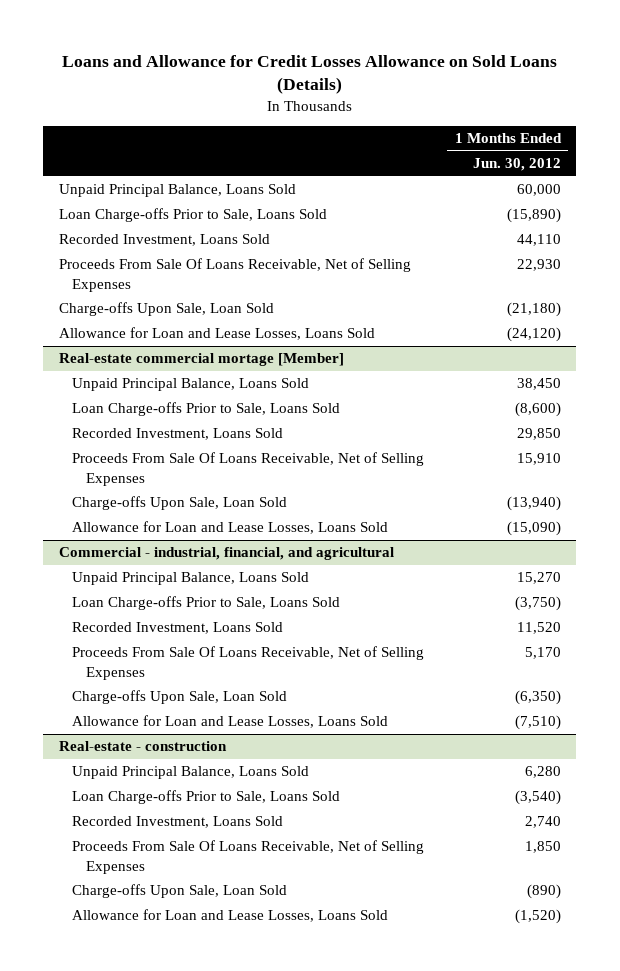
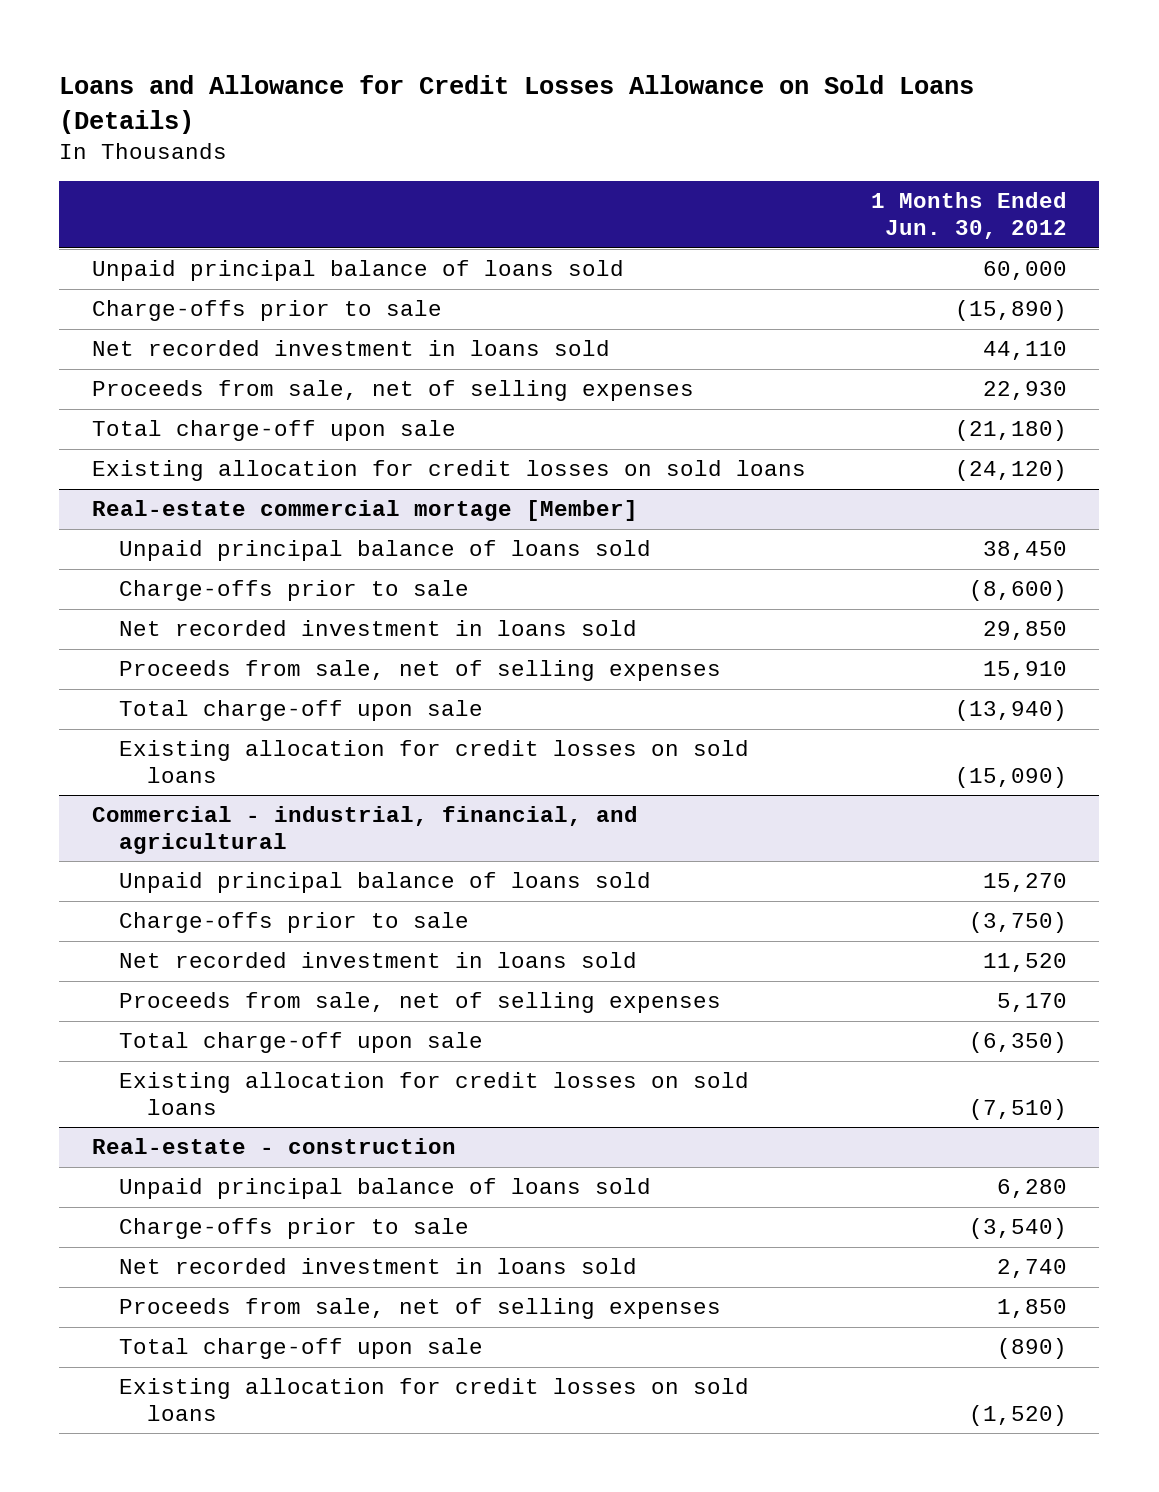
[58,184,296,198] Unpaid Principal Balance, Loans Sold -> [91,260,624,282] Unpaid principal balance of loans sold
[58,208,327,223] Loan Charge-offs Prior to Sale, Loans Sold -> [91,300,442,322] Charge-offs prior to sale
[58,234,270,247] Recorded Investment, Loans Sold -> [91,340,610,357] Net recorded investment in loans sold
[58,258,411,292] Proceeds From Sale Of Loans Receivable, Net of Selling Expenses -> [91,380,694,402] Proceeds from sale, net of selling expenses
[58,302,274,317] Charge-offs Upon Sale, Loan Sold -> [91,420,456,442] Total charge-off upon sale
[58,327,375,341] Allowance for Loan and Lease Losses, Loans Sold -> [91,460,806,482] Existing allocation for credit losses on sold loans
[72,378,310,392] Unpaid Principal Balance, Loans Sold -> [119,540,652,562] Unpaid principal balance of loans sold
[72,402,341,417] Loan Charge-offs Prior to Sale, Loans Sold -> [119,580,470,602] Charge-offs prior to sale
[72,428,284,441] Recorded Investment, Loans Sold -> [119,620,638,637] Net recorded investment in loans sold
[72,452,425,486] Proceeds From Sale Of Loans Receivable, Net of Selling Expenses -> [119,660,722,682] Proceeds from sale, net of selling expenses
[72,496,288,511] Charge-offs Upon Sale, Loan Sold -> [119,700,484,722] Total charge-off upon sale
[72,521,389,535] Allowance for Loan and Lease Losses, Loans Sold -> [119,740,750,784] Existing allocation for credit losses on sold loans
[72,572,310,586] Unpaid Principal Balance, Loans Sold -> [119,872,652,894] Unpaid principal balance of loans sold
[72,596,341,611] Loan Charge-offs Prior to Sale, Loans Sold -> [119,912,470,934] Charge-offs prior to sale
[72,622,284,635] Recorded Investment, Loans Sold -> [119,952,638,969] Net recorded investment in loans sold
[72,646,425,680] Proceeds From Sale Of Loans Receivable, Net of Selling Expenses -> [119,992,722,1014] Proceeds from sale, net of selling expenses
[72,690,288,705] Charge-offs Upon Sale, Loan Sold -> [119,1032,484,1054] Total charge-off upon sale
[72,715,389,729] Allowance for Loan and Lease Losses, Loans Sold -> [119,1072,750,1116] Existing allocation for credit losses on sold loans
[72,766,310,780] Unpaid Principal Balance, Loans Sold -> [119,1178,652,1200] Unpaid principal balance of loans sold
[72,790,341,805] Loan Charge-offs Prior to Sale, Loans Sold -> [119,1218,470,1240] Charge-offs prior to sale
[72,816,284,829] Recorded Investment, Loans Sold -> [119,1258,638,1275] Net recorded investment in loans sold
[72,840,425,874] Proceeds From Sale Of Loans Receivable, Net of Selling Expenses -> [119,1298,722,1320] Proceeds from sale, net of selling expenses
[72,884,288,899] Charge-offs Upon Sale, Loan Sold -> [119,1338,484,1360] Total charge-off upon sale
[72,909,389,923] Allowance for Loan and Lease Losses, Loans Sold -> [119,1378,750,1422] Existing allocation for credit losses on sold loans

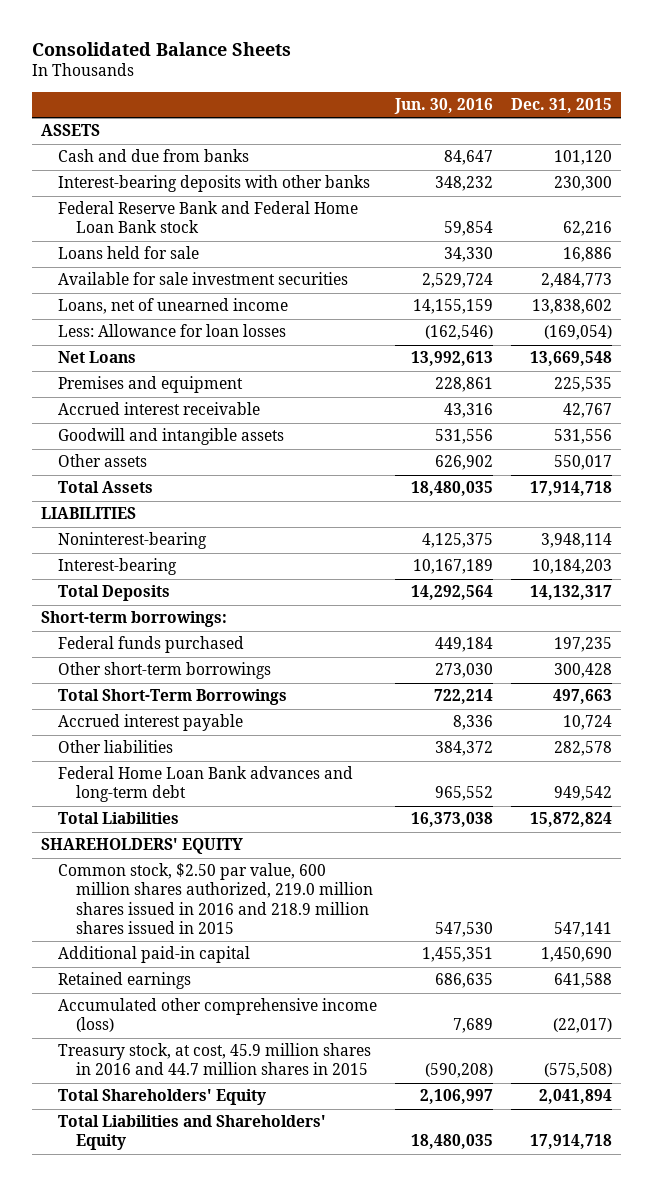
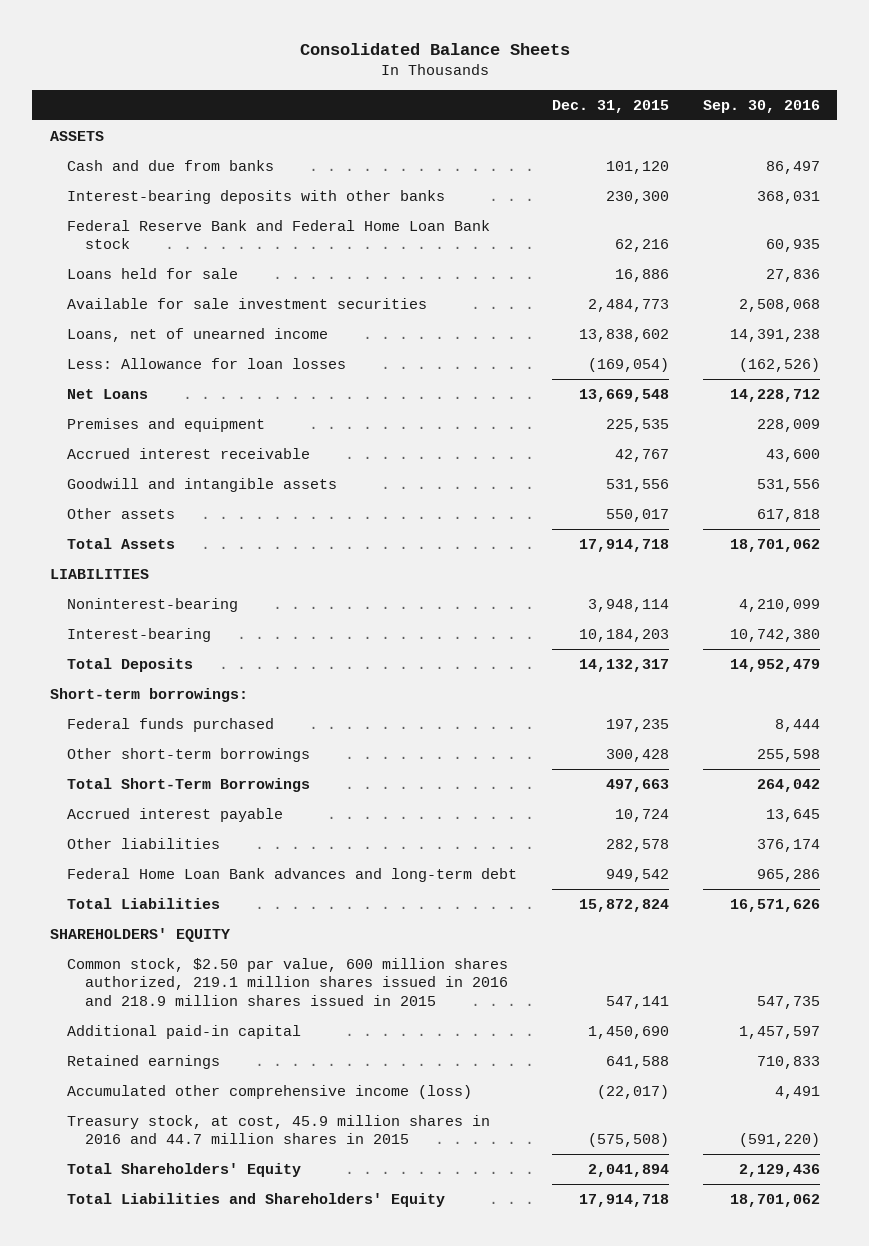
[394,98,494,115] Jun. 30, 2016 -> none
none -> [702,99,820,113] Sep. 30, 2016
[58,863,373,934] Common stock, $2.50 par value, 600 million shares authorized, 219.0 million shares issued in 2016 and 218.9 million shares issued in 2015 -> [67,957,509,1007] Common stock, $2.50 par value, 600 million shares authorized, 219.1 million shares issued in 2016 and 218.9 million shares issued in 2015

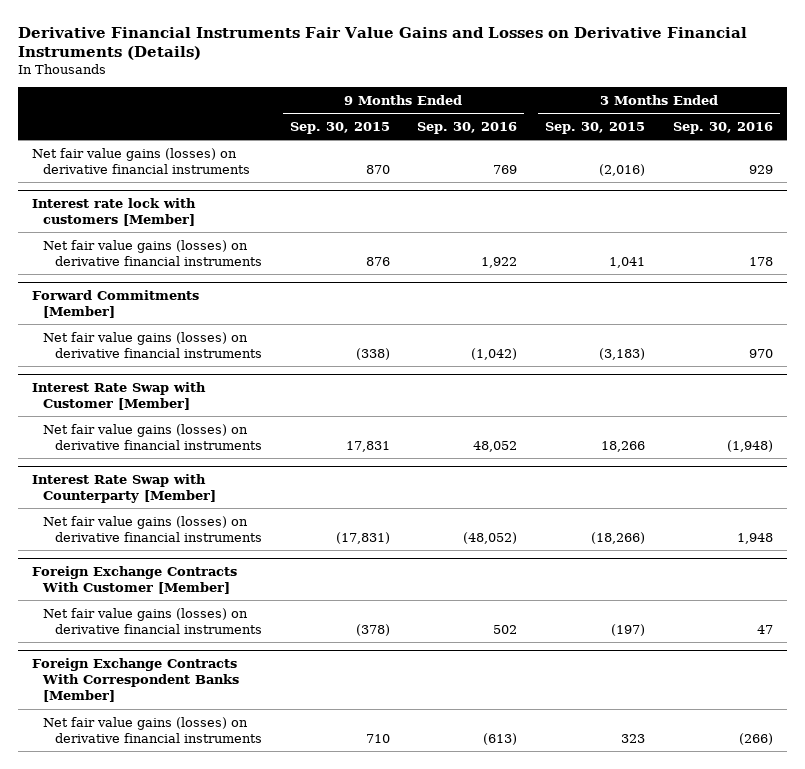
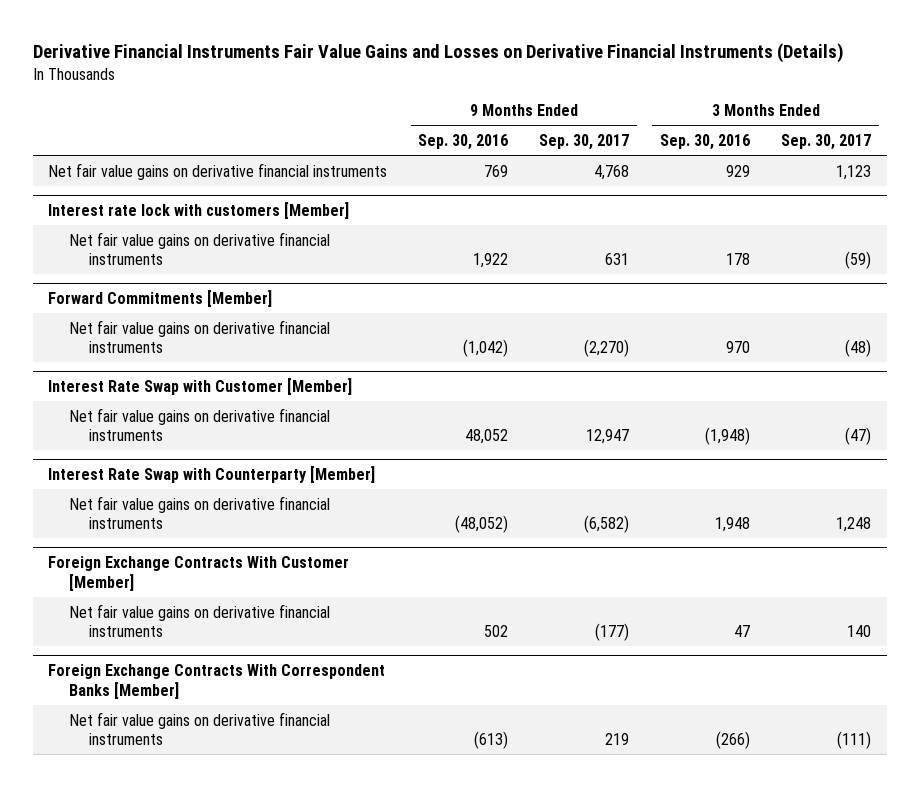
[289,121,390,134] Sep. 30, 2015 -> none
[545,121,646,134] Sep. 30, 2015 -> none
none -> [539,134,630,151] Sep. 30, 2017
none -> [781,134,872,151] Sep. 30, 2017
[31,147,251,174] Net fair value gains (losses) on derivative financial instruments -> [48,162,388,180] Net fair value gains on derivative financial instruments
[43,239,262,266] Net fair value gains (losses) on derivative financial instruments -> [68,231,330,266] Net fair value gains on derivative financial instruments
[43,331,262,358] Net fair value gains (losses) on derivative financial instruments -> [68,319,330,354] Net fair value gains on derivative financial instruments
[43,423,262,450] Net fair value gains (losses) on derivative financial instruments -> [68,407,330,442] Net fair value gains on derivative financial instruments
[43,515,262,542] Net fair value gains (losses) on derivative financial instruments -> [68,495,330,530] Net fair value gains on derivative financial instruments
[43,607,262,634] Net fair value gains (losses) on derivative financial instruments -> [68,603,330,638] Net fair value gains on derivative financial instruments
[43,716,262,743] Net fair value gains (losses) on derivative financial instruments -> [68,711,330,746] Net fair value gains on derivative financial instruments

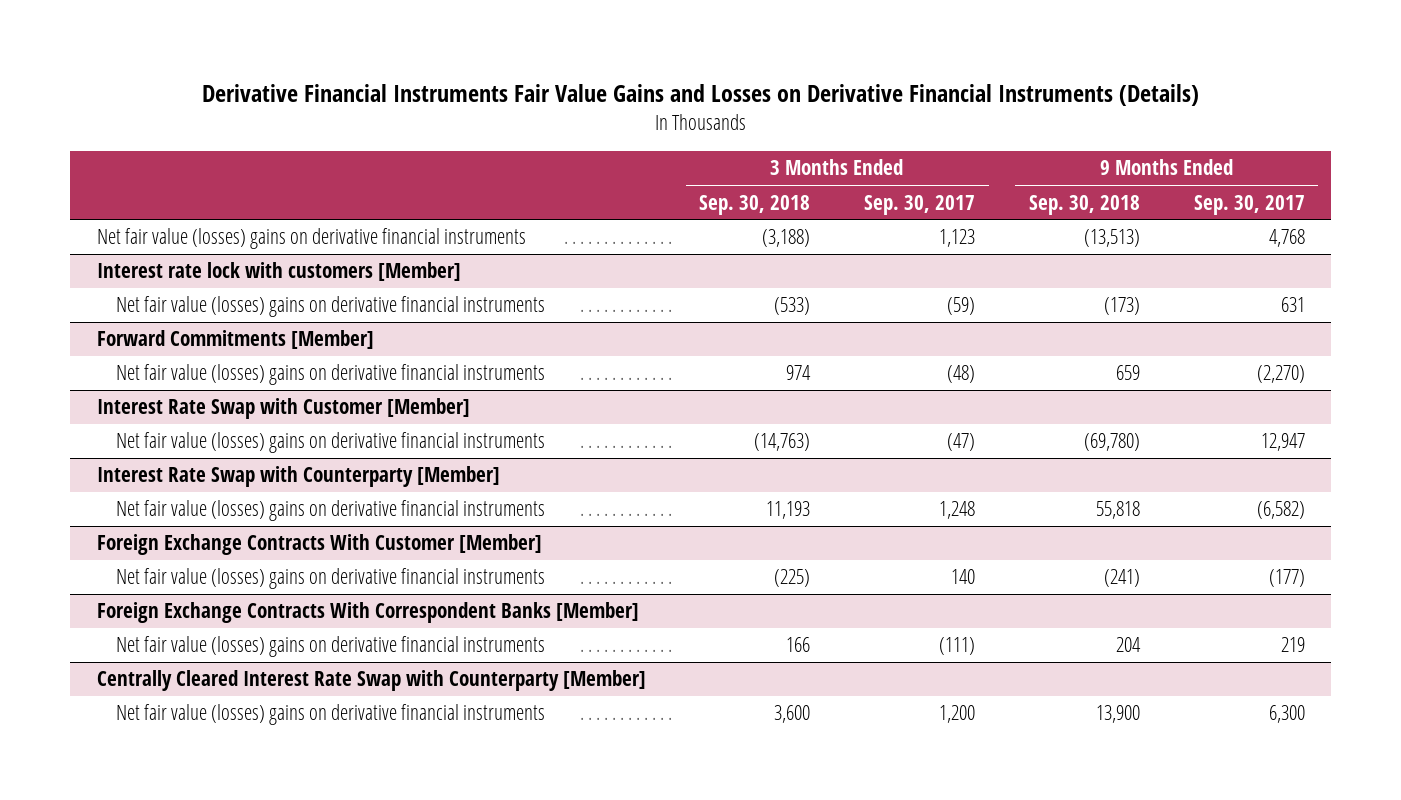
[418,134,509,151] Sep. 30, 2016 -> none
[660,134,751,151] Sep. 30, 2016 -> none
none -> [699,194,811,215] Sep. 30, 2018
none -> [1028,194,1140,215] Sep. 30, 2018
[48,162,388,180] Net fair value gains on derivative financial instruments -> [96,228,526,250] Net fair value (losses) gains on derivative financial instruments
[68,231,330,266] Net fair value gains on derivative financial instruments -> [116,296,546,318] Net fair value (losses) gains on derivative financial instruments
[68,319,330,354] Net fair value gains on derivative financial instruments -> [116,364,546,386] Net fair value (losses) gains on derivative financial instruments
[68,407,330,442] Net fair value gains on derivative financial instruments -> [116,432,546,454] Net fair value (losses) gains on derivative financial instruments
[68,495,330,530] Net fair value gains on derivative financial instruments -> [116,500,546,522] Net fair value (losses) gains on derivative financial instruments
[68,603,330,638] Net fair value gains on derivative financial instruments -> [116,568,546,590] Net fair value (losses) gains on derivative financial instruments
[68,711,330,746] Net fair value gains on derivative financial instruments -> [116,636,546,658] Net fair value (losses) gains on derivative financial instruments
none -> [96,670,646,692] Centrally Cleared Interest Rate Swap with Counterparty [Member]
none -> [116,704,546,726] Net fair value (losses) gains on derivative financial instruments

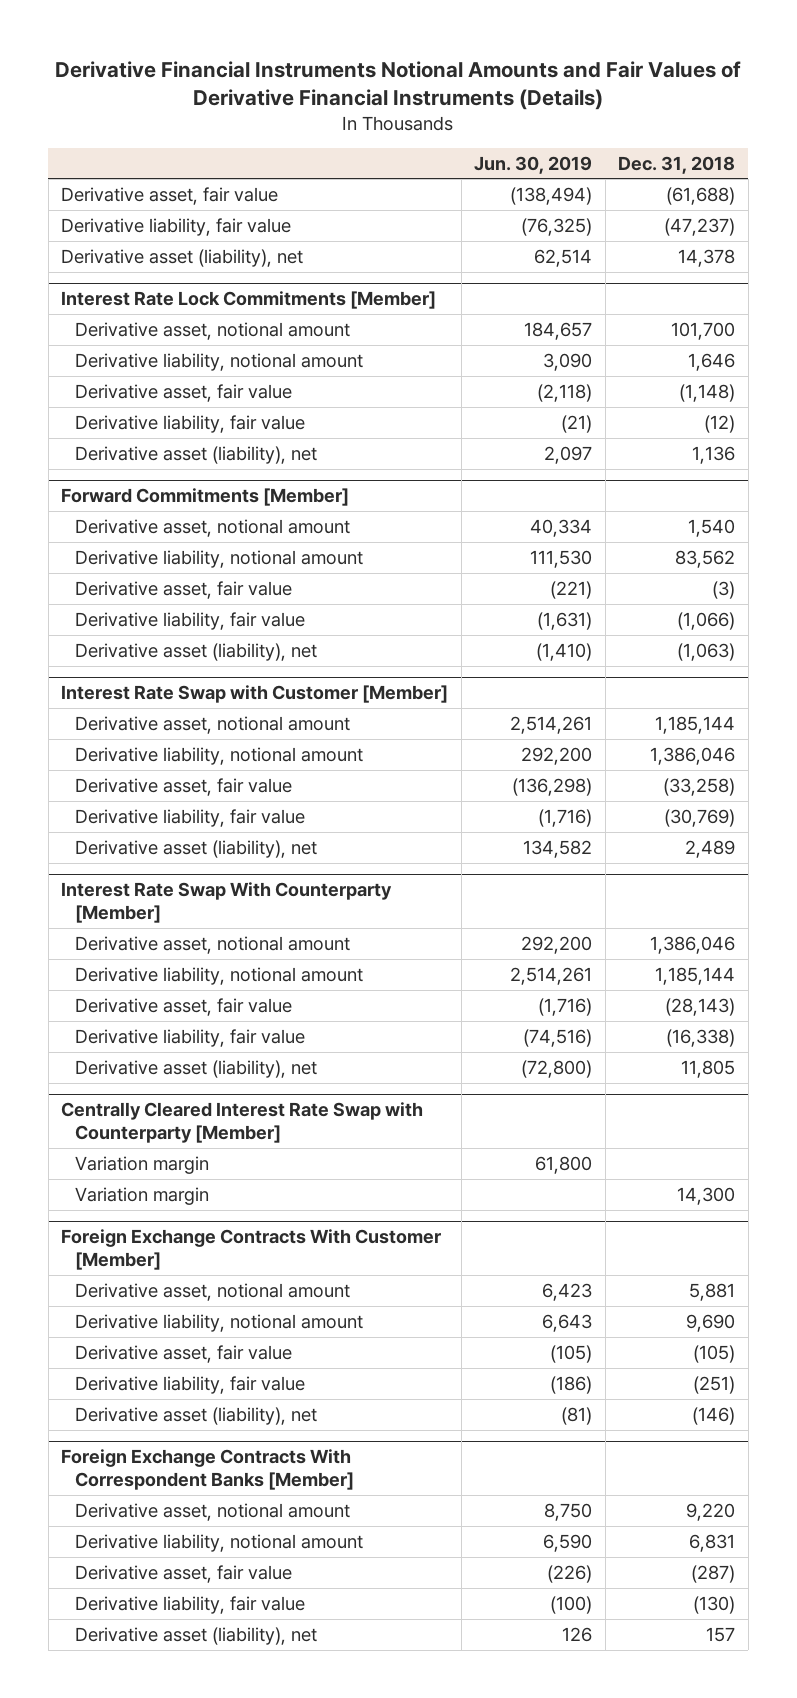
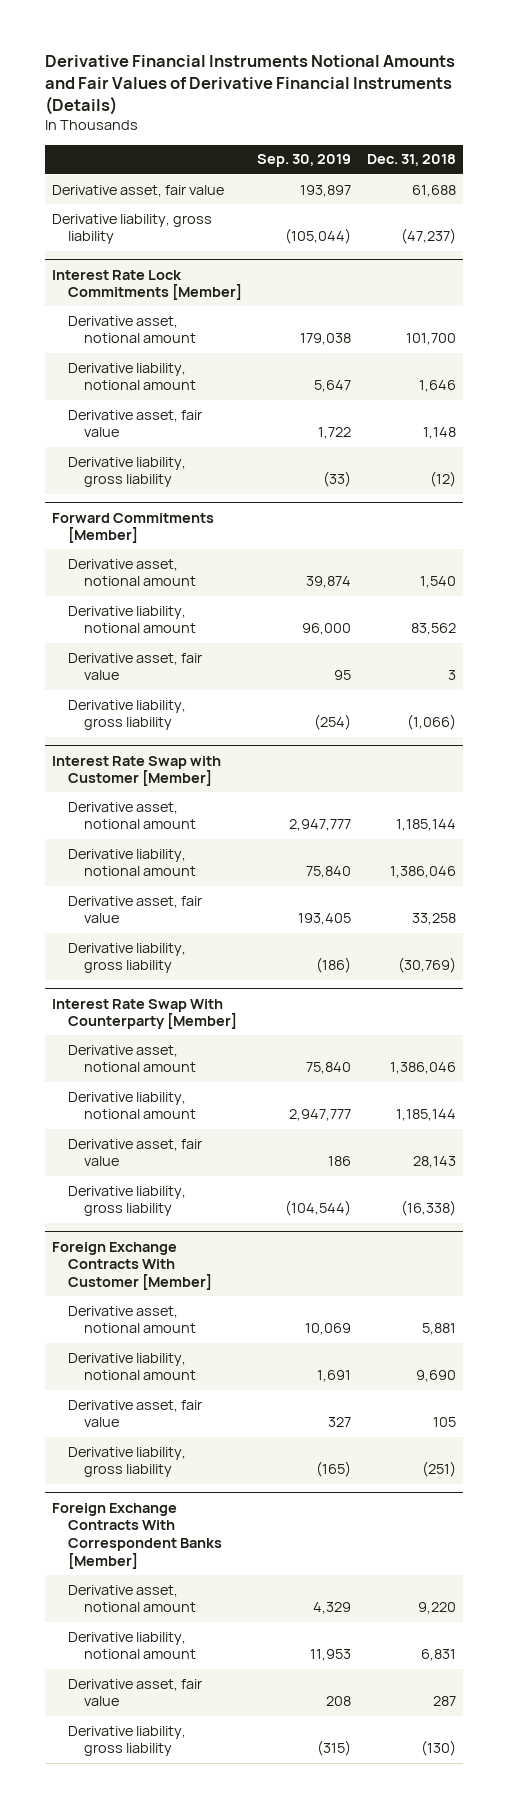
[474,155,593,174] Jun. 30, 2019 -> none
none -> [257,154,352,168] Sep. 30, 2019
[61,248,304,267] Derivative asset (liability), net -> none
[666,186,736,205] (61,688) -> [411,184,456,197] 61,688
[61,217,292,236] Derivative liability, fair value -> [52,213,213,245] Derivative liability, gross liability
[75,445,318,464] Derivative asset (liability), net -> none
[679,383,736,402] (1,148) -> [422,427,456,440] 1,148
[75,414,306,433] Derivative liability, fair value -> [68,456,187,488] Derivative liability, gross liability
[75,642,318,661] Derivative asset (liability), net -> none
[712,580,736,599] (3) -> [447,670,456,681] 3
[75,611,306,630] Derivative liability, fair value -> [68,699,187,731] Derivative liability, gross liability
[75,839,318,858] Derivative asset (liability), net -> none
[663,777,736,796] (33,258) -> [411,913,456,926] 33,258
[75,808,306,827] Derivative liability, fair value -> [68,942,187,974] Derivative liability, gross liability
[75,1059,318,1078] Derivative asset (liability), net -> none
[61,1102,424,1144] Centrally Cleared Interest Rate Swap with Counterparty [Member] -> none
[75,1155,210,1174] Variation margin -> none
[75,1186,210,1205] Variation margin -> none
[665,997,736,1016] (28,143) -> [412,1156,456,1169] 28,143
[75,1028,306,1047] Derivative liability, fair value -> [68,1185,187,1217] Derivative liability, gross liability
[75,1406,318,1425] Derivative asset (liability), net -> none
[693,1344,736,1363] (105) -> [432,1417,456,1428] 105
[75,1375,306,1394] Derivative liability, fair value -> [68,1446,187,1478] Derivative liability, gross liability
[75,1626,318,1645] Derivative asset (liability), net -> none
[691,1564,736,1583] (287) -> [432,1696,456,1707] 287
[75,1595,306,1614] Derivative liability, fair value -> [68,1725,187,1757] Derivative liability, gross liability

